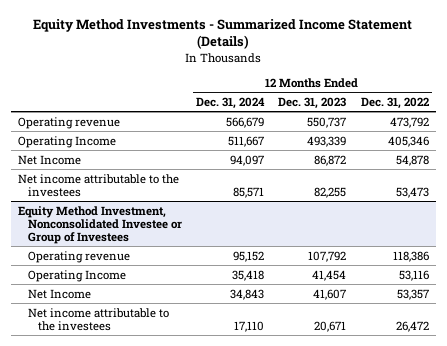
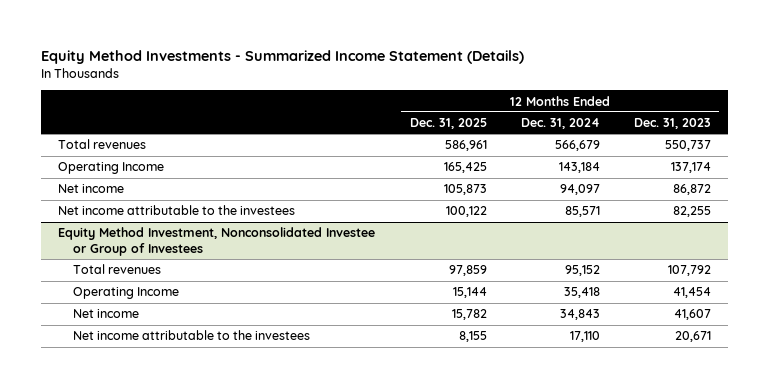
[360,96,429,109] Dec. 31, 2022 -> none
none -> [409,118,487,130] Dec. 31, 2025
[18,116,121,129] Operating revenue -> [58,139,147,150] Total revenues
[228,135,265,147] 511,667 -> [558,162,600,174] 143,184
[307,135,347,147] 493,339 -> [670,162,711,174] 137,174
[18,154,82,165] Net Income -> [58,184,125,194] Net income
[27,250,130,263] Operating revenue -> [73,264,162,275] Total revenues
[27,288,91,299] Net Income -> [73,309,140,319] Net income

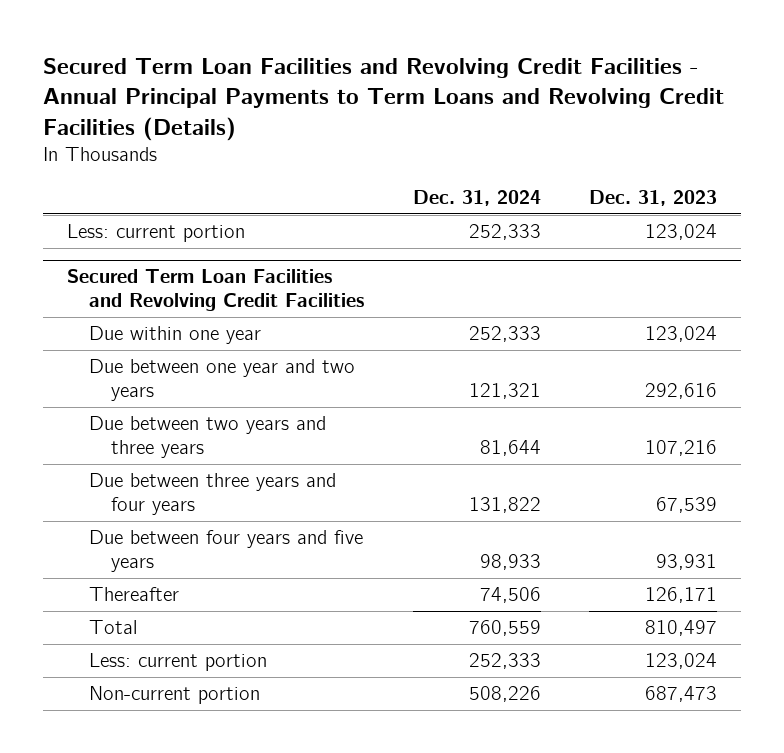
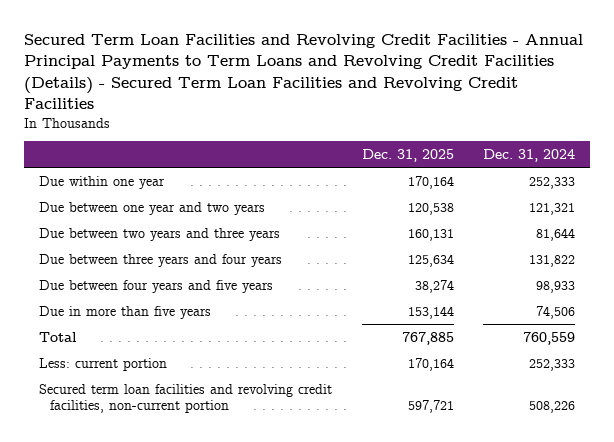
[43,57,725,141] Secured Term Loan Facilities and Revolving Credit Facilities - Annual Principal Payments to Term Loans and Revolving Credit Facilities (Details) -> [23,33,583,110] Secured Term Loan Facilities and Revolving Credit Facilities - Annual Principal Payments to Term Loans and Revolving Credit Facilities (Details) - Secured Term Loan Facilities and Revolving Credit Facilities
[588,190,717,207] Dec. 31, 2023 -> none
none -> [361,149,454,163] Dec. 31, 2025
[67,224,246,243] Less: current portion -> none
[67,269,365,312] Secured Term Loan Facilities and Revolving Credit Facilities -> none
[89,587,180,602] Thereafter -> [38,305,211,319] Due in more than five years
[89,686,261,705] Non-current portion -> [38,383,332,413] Secured term loan facilities and revolving credit facilities, non-current portion

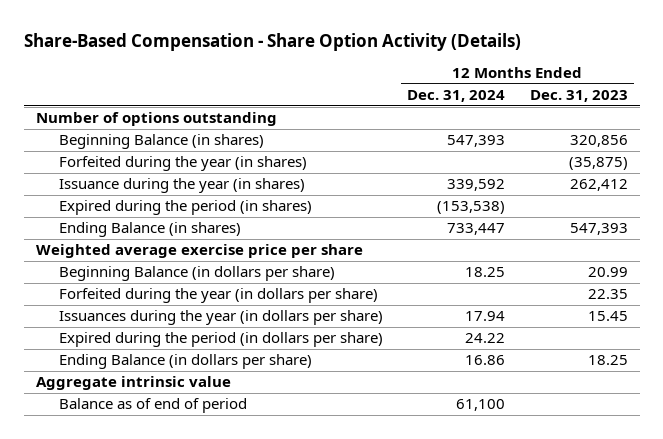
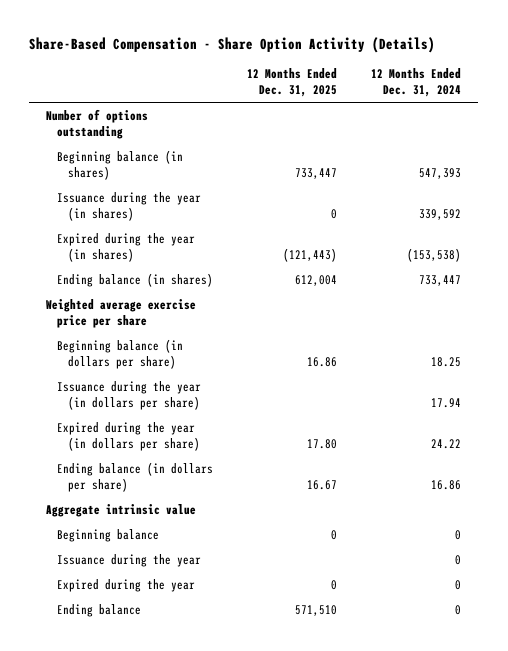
[529,90,628,103] Dec. 31, 2023 -> none
none -> [247,68,338,98] 12 Months Ended Dec. 31, 2025
[58,156,307,172] Forfeited during the year (in shares) -> none
[58,134,264,150] Beginning Balance (in shares) -> [57,149,184,180] Beginning balance (in shares)
[58,200,312,216] Expired during the period (in shares) -> [57,232,196,262] Expired during the year (in shares)
[58,222,241,238] Ending Balance (in shares) -> [57,272,214,287] Ending balance (in shares)
[58,288,378,304] Forfeited during the year (in dollars per share) -> none
[58,266,335,282] Beginning Balance (in dollars per share) -> [57,338,184,369] Beginning balance (in dollars per share)
[58,310,383,326] Issuances during the year (in dollars per share) -> [57,380,202,410] Issuance during the year (in dollars per share)
[58,332,383,348] Expired during the period (in dollars per share) -> [57,421,201,451] Expired during the year (in dollars per share)
[58,354,312,370] Ending Balance (in dollars per share) -> [57,461,214,492] Ending balance (in dollars per share)
[58,398,247,414] Balance as of end of period -> none
none -> [57,528,160,542] Beginning balance
none -> [57,553,202,567] Issuance during the year
none -> [57,578,196,592] Expired during the year
none -> [57,603,142,617] Ending balance

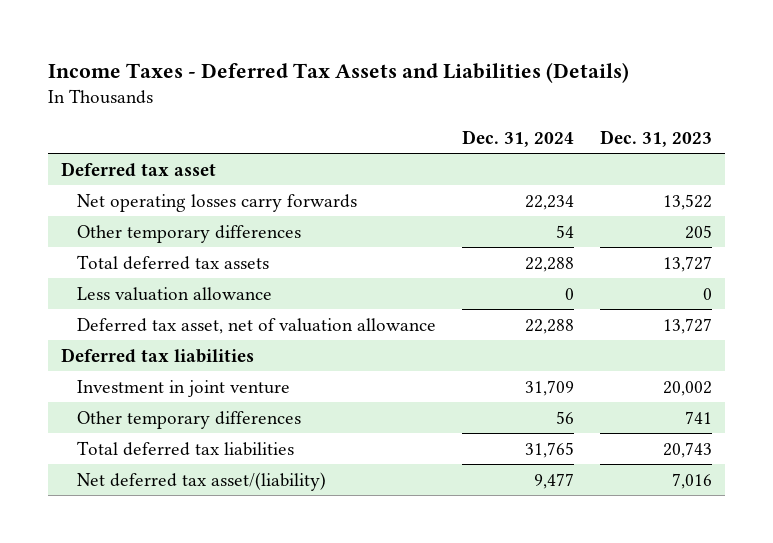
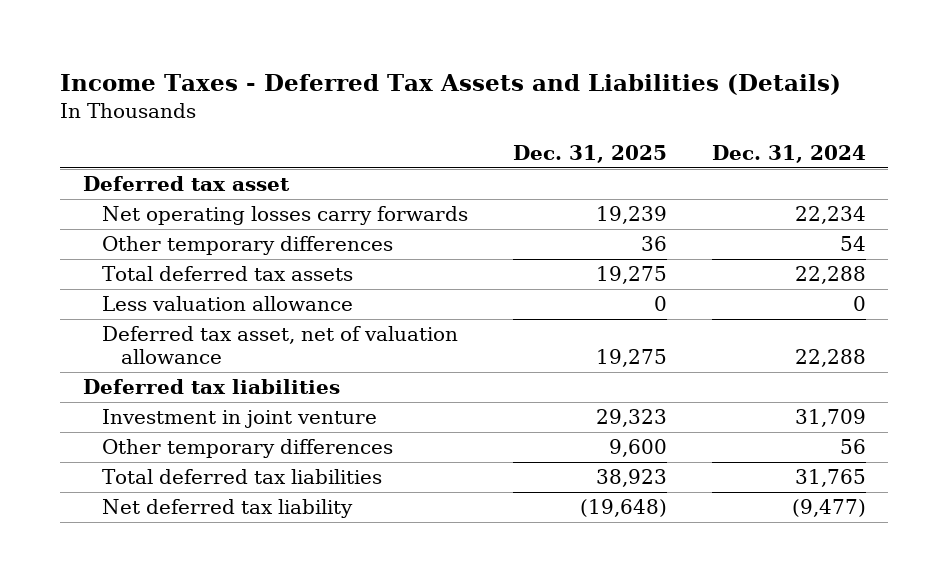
[599,129,712,147] Dec. 31, 2023 -> none
none -> [512,144,667,163] Dec. 31, 2025
[76,471,326,491] Net deferred tax asset/(liability) -> [101,499,353,519] Net deferred tax liability
[533,472,574,489] 9,477 -> [791,499,866,518] (9,477)

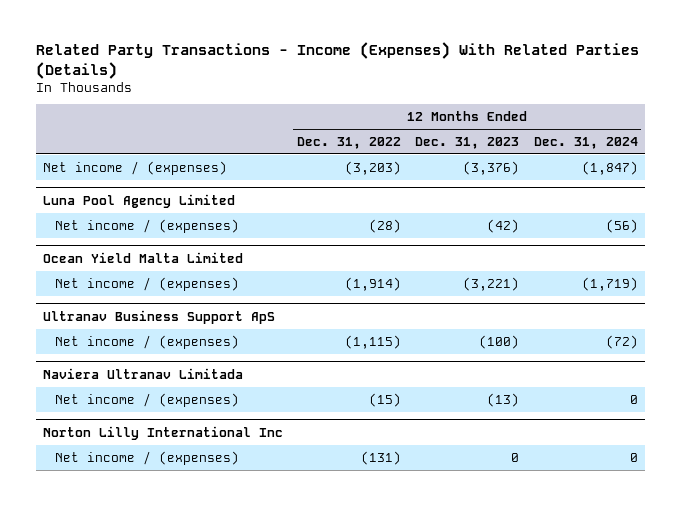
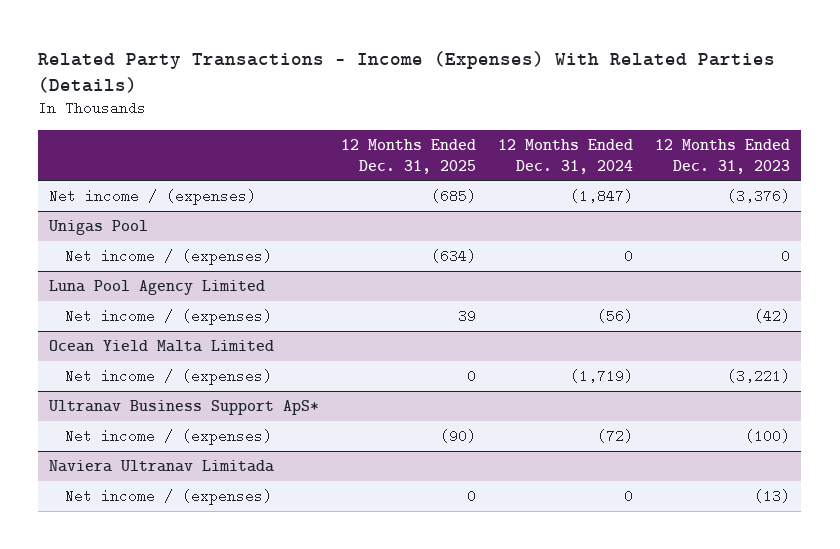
[297,136,402,149] Dec. 31, 2022 -> none
none -> [341,139,477,174] 12 Months Ended Dec. 31, 2025
none -> [48,220,149,236] Unigas Pool
none -> [64,249,272,266] Net income / (expenses)
[42,309,275,324] Ultranav Business Support ApS -> [48,400,320,416] Ultranav Business Support ApS*
[42,425,283,440] Norton Lilly International Inc -> none
[54,450,239,465] Net income / (expenses) -> none

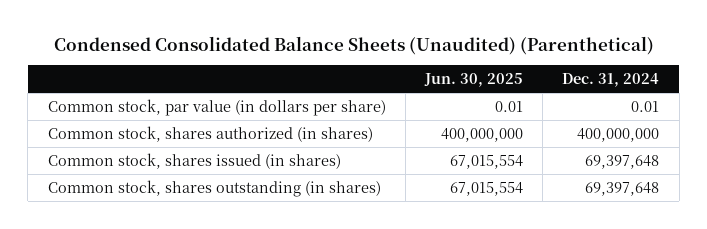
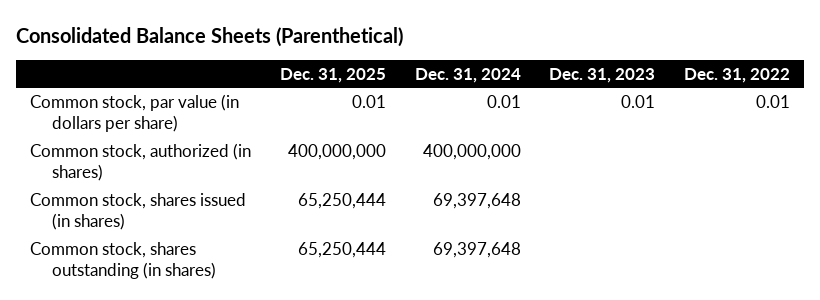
[53,35,654,55] Condensed Consolidated Balance Sheets (Unaudited) (Parenthetical) -> [16,26,404,47] Consolidated Balance Sheets (Parenthetical)
[424,73,524,88] Jun. 30, 2025 -> none
none -> [280,67,387,83] Dec. 31, 2025
none -> [549,67,656,83] Dec. 31, 2023
none -> [684,67,791,83] Dec. 31, 2022
[47,125,373,142] Common stock, shares authorized (in shares) -> [30,142,252,182] Common stock, authorized (in shares)

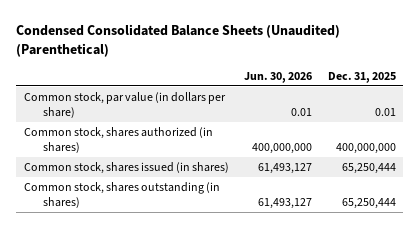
[16,26,404,47] Consolidated Balance Sheets (Parenthetical) -> [15,23,340,57] Condensed Consolidated Balance Sheets (Unaudited) (Parenthetical)
[414,67,521,83] Dec. 31, 2024 -> none
[549,67,656,83] Dec. 31, 2023 -> none
[684,67,791,83] Dec. 31, 2022 -> none
none -> [244,71,313,83] Jun. 30, 2026
[30,142,252,182] Common stock, authorized (in shares) -> [23,126,213,153] Common stock, shares authorized (in shares)

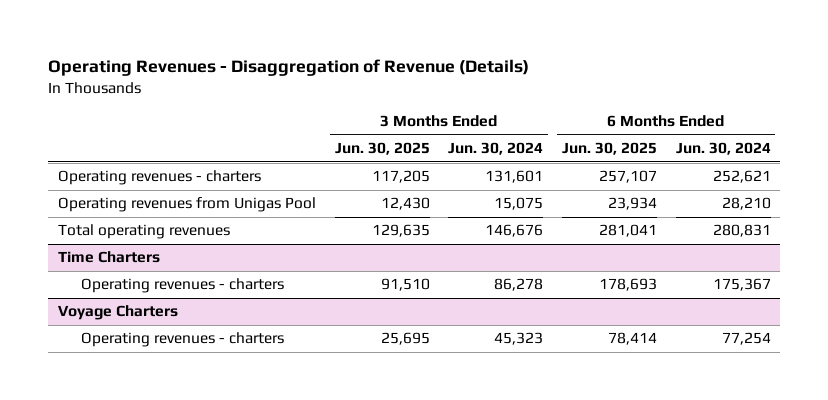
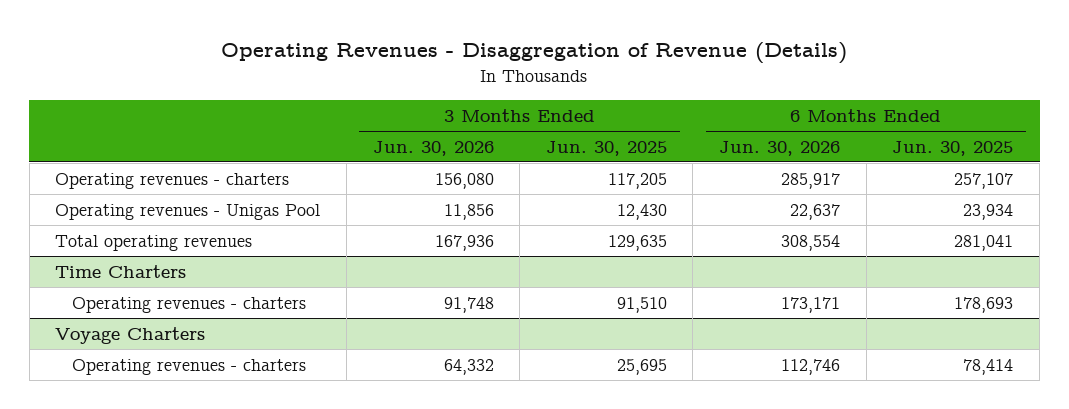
[448,142,544,156] Jun. 30, 2024 -> none
[675,142,771,156] Jun. 30, 2024 -> none
none -> [372,140,494,156] Jun. 30, 2026
none -> [719,140,841,156] Jun. 30, 2026
[57,197,316,213] Operating revenues from Unigas Pool -> [55,203,321,220] Operating revenues - Unigas Pool

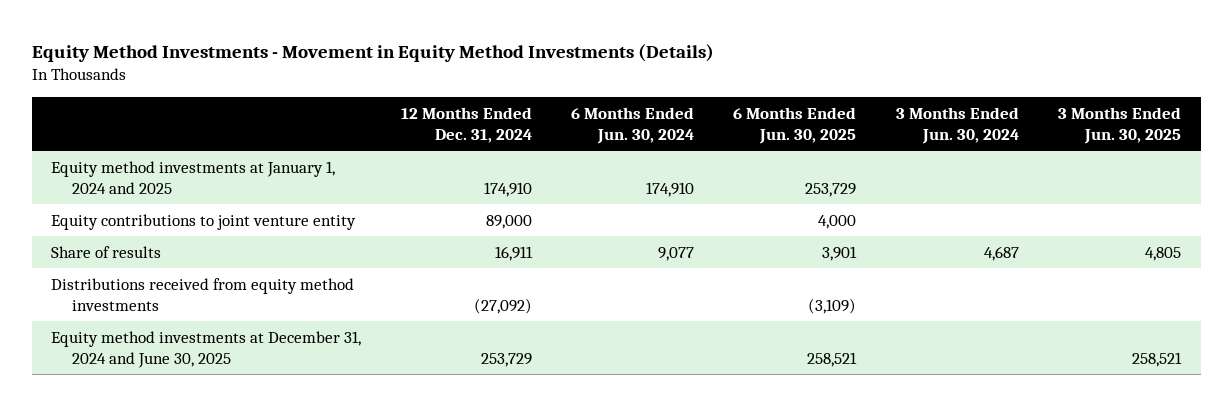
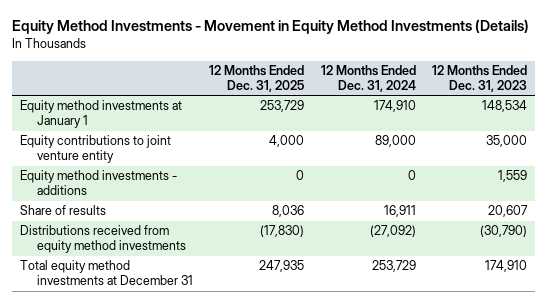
[570,106,694,144] 6 Months Ended Jun. 30, 2024 -> none
[733,106,857,144] 6 Months Ended Jun. 30, 2025 -> none
[895,106,1019,144] 3 Months Ended Jun. 30, 2024 -> none
[1057,106,1181,144] 3 Months Ended Jun. 30, 2025 -> none
none -> [209,65,305,93] 12 Months Ended Dec. 31, 2025
none -> [431,65,527,93] 12 Months Ended Dec. 31, 2023
[51,160,336,194] Equity method investments at January 1, 2024 and 2025 -> [20,100,183,129] Equity method investments at January 1
none -> [20,170,178,196] Equity method investments - additions
[51,330,362,368] Equity method investments at December 31, 2024 and June 30, 2025 -> [20,260,194,286] Total equity method investments at December 31

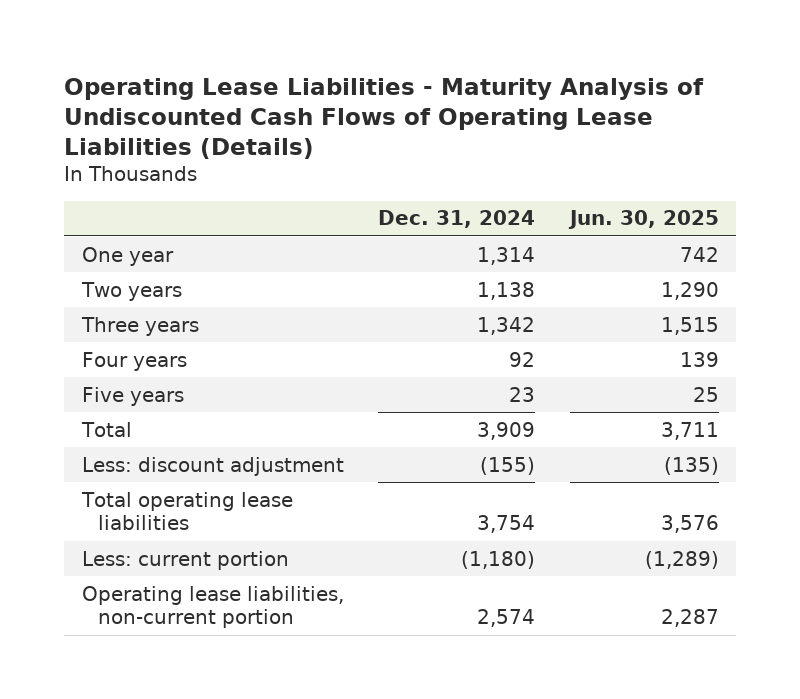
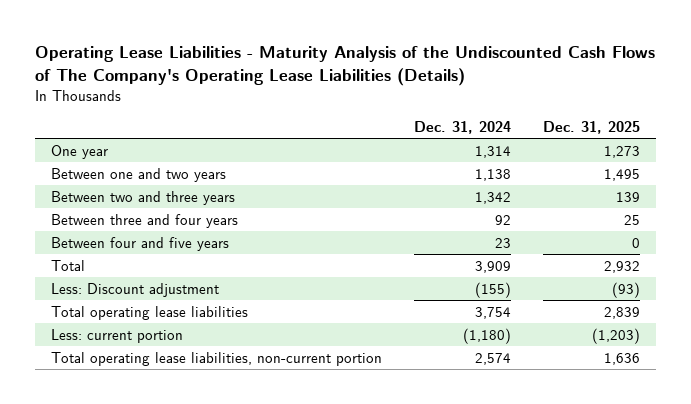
[64,77,705,159] Operating Lease Liabilities - Maturity Analysis of Undiscounted Cash Flows of Operating Lease Liabilities (Details) -> [35,46,656,86] Operating Lease Liabilities - Maturity Analysis of the Undiscounted Cash Flows of The Company's Operating Lease Liabilities (Details)
[567,210,719,230] Jun. 30, 2025 -> none
none -> [542,121,640,135] Dec. 31, 2025
[80,281,182,301] Two years -> [51,167,227,182] Between one and two years
[80,316,199,336] Three years -> [51,190,236,205] Between two and three years
[81,351,187,371] Four years -> [51,213,239,228] Between three and four years
[81,386,184,406] Five years -> [51,236,230,251] Between four and five years
[81,456,344,476] Less: discount adjustment -> [51,282,220,297] Less: Discount adjustment
[81,585,344,629] Operating lease liabilities, non-current portion -> [51,351,383,366] Total operating lease liabilities, non-current portion

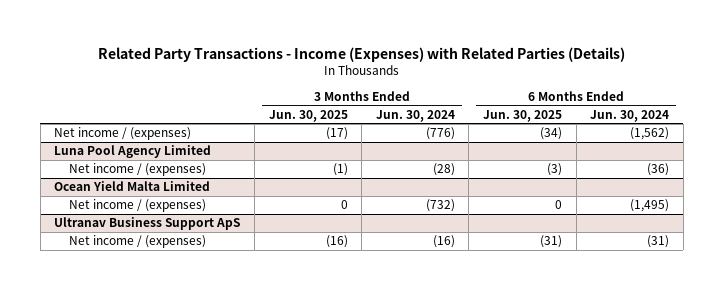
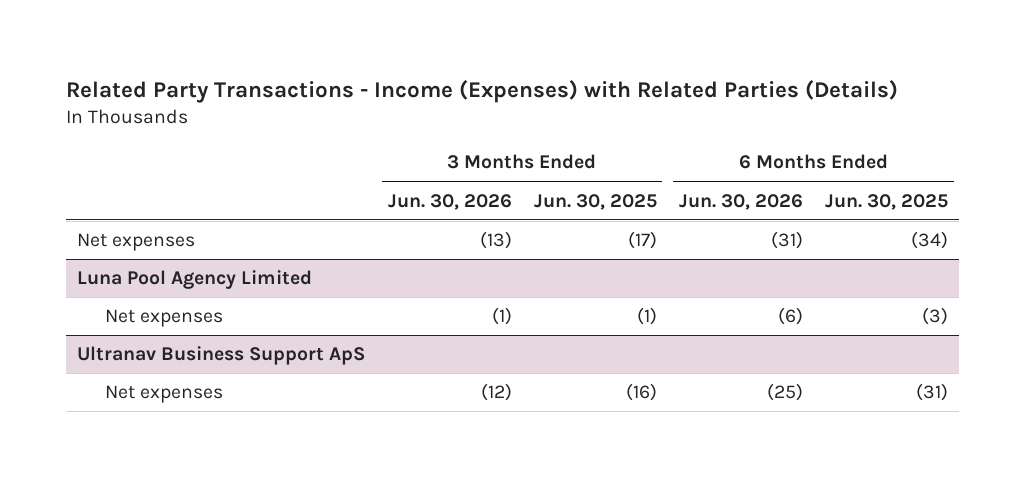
[375,109,455,122] Jun. 30, 2024 -> none
[590,109,670,122] Jun. 30, 2024 -> none
none -> [387,193,512,210] Jun. 30, 2026
none -> [679,193,804,210] Jun. 30, 2026
[54,127,192,141] Net income / (expenses) -> [77,233,196,252] Net expenses
[54,181,211,192] Ocean Yield Malta Limited -> none
[69,199,207,213] Net income / (expenses) -> none
[69,163,207,177] Net income / (expenses) -> [104,309,223,328] Net expenses
[69,235,207,249] Net income / (expenses) -> [104,385,223,404] Net expenses

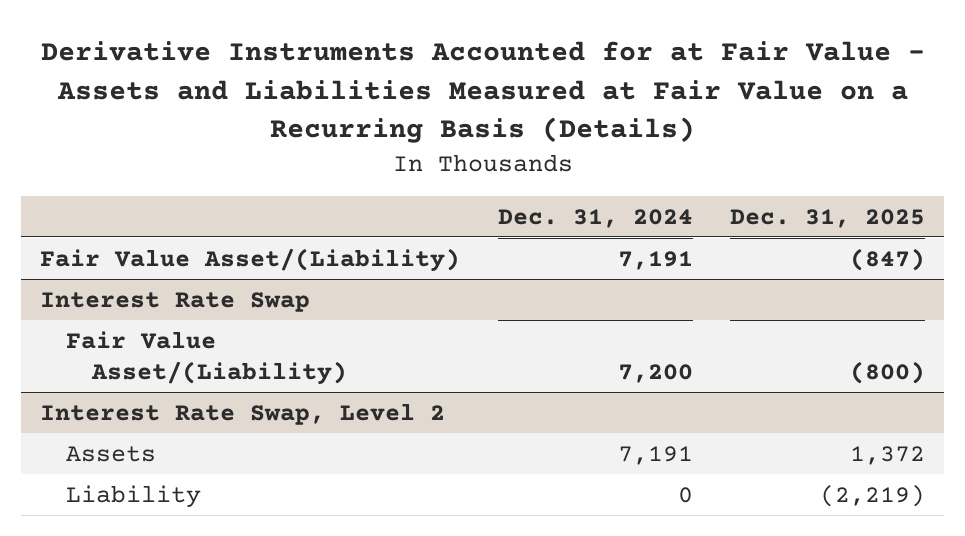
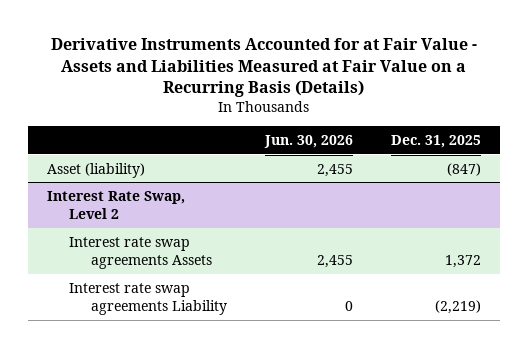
[497,208,693,228] Dec. 31, 2024 -> none
none -> [263,135,353,149] Jun. 30, 2026
[39,291,310,312] Interest Rate Swap -> none
[66,330,348,386] Fair Value Asset/(Liability) -> none
[39,247,460,272] Fair Value Asset/(Liability) -> [46,162,145,178] Asset (liability)
[66,445,157,462] Assets -> [68,236,212,269] Interest rate swap agreements Assets
[66,484,202,508] Liability -> [68,282,227,315] Interest rate swap agreements Liability

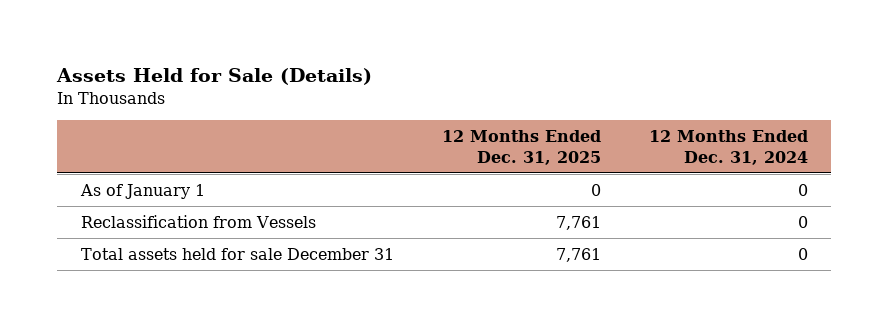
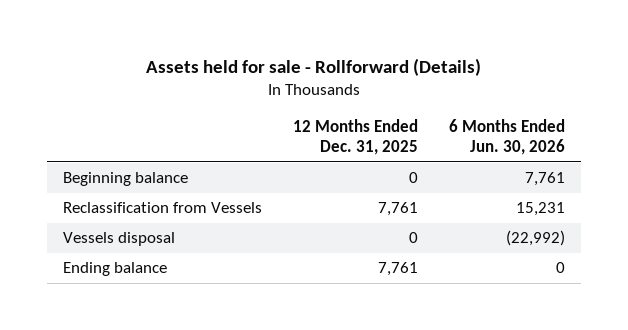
[55,67,372,85] Assets Held for Sale (Details) -> [146,57,482,76] Assets held for sale - Rollforward (Details)
[648,129,808,165] 12 Months Ended Dec. 31, 2024 -> none
none -> [449,118,566,156] 6 Months Ended Jun. 30, 2026
[79,183,205,199] As of January 1 -> [63,172,189,187] Beginning balance
none -> [63,232,176,247] Vessels disposal
[80,247,394,260] Total assets held for sale December 31 -> [63,262,168,277] Ending balance

